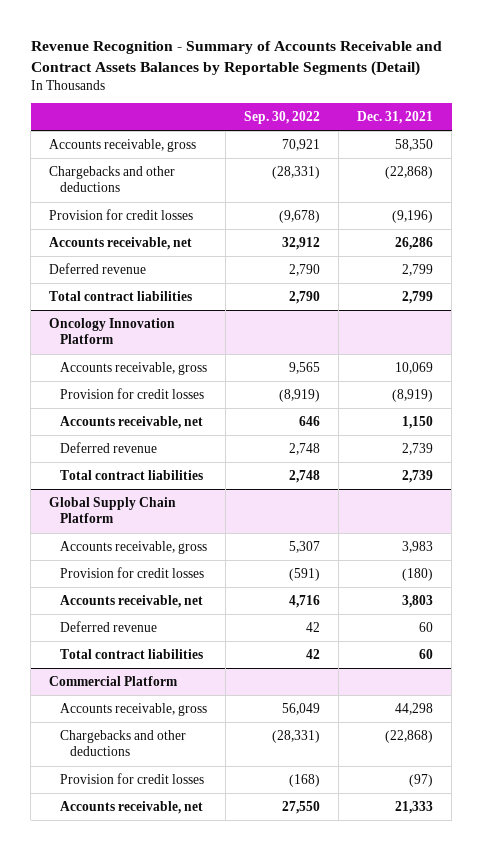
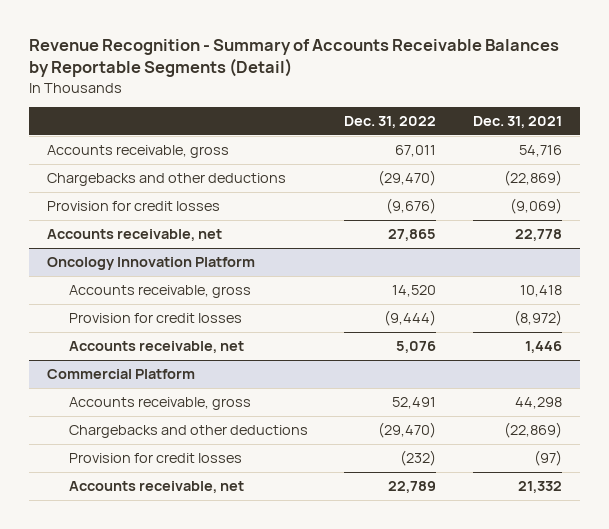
[30,41,442,77] Revenue Recognition - Summary of Accounts Receivable and Contract Assets Balances by Reportable Segments (Detail) -> [28,39,559,78] Revenue Recognition - Summary of Accounts Receivable Balances by Reportable Segments (Detail)
[244,111,321,125] Sep. 30, 2022 -> none
none -> [344,116,437,129] Dec. 31, 2022
[49,262,147,274] Deferred revenue -> none
[49,290,193,301] Total contract liabilities -> none
[395,138,434,151] 58,350 -> [518,145,562,158] 54,716
[385,165,434,179] (22,868) -> [503,170,562,187] (22,869)
[392,209,434,223] (9,196) -> [509,198,562,215] (9,069)
[395,236,434,250] 26,286 -> [514,229,562,242] 22,778
[59,441,157,453] Deferred revenue -> none
[59,469,203,480] Total contract liabilities -> none
[49,496,177,524] Global Supply Chain Platform -> none
[59,540,207,554] Accounts receivable, gross -> none
[59,566,204,578] Provision for credit losses -> none
[59,594,203,608] Accounts receivable, net -> none
[59,620,157,632] Deferred revenue -> none
[59,648,203,659] Total contract liabilities -> none
[395,361,434,374] 10,069 -> [519,285,562,298] 10,418
[392,388,434,402] (8,919) -> [513,310,562,327] (8,972)
[402,415,434,429] 1,150 -> [524,341,562,354] 1,446
[385,729,434,743] (22,868) -> [503,422,562,439] (22,869)
[395,800,434,814] 21,333 -> [517,481,562,494] 21,332

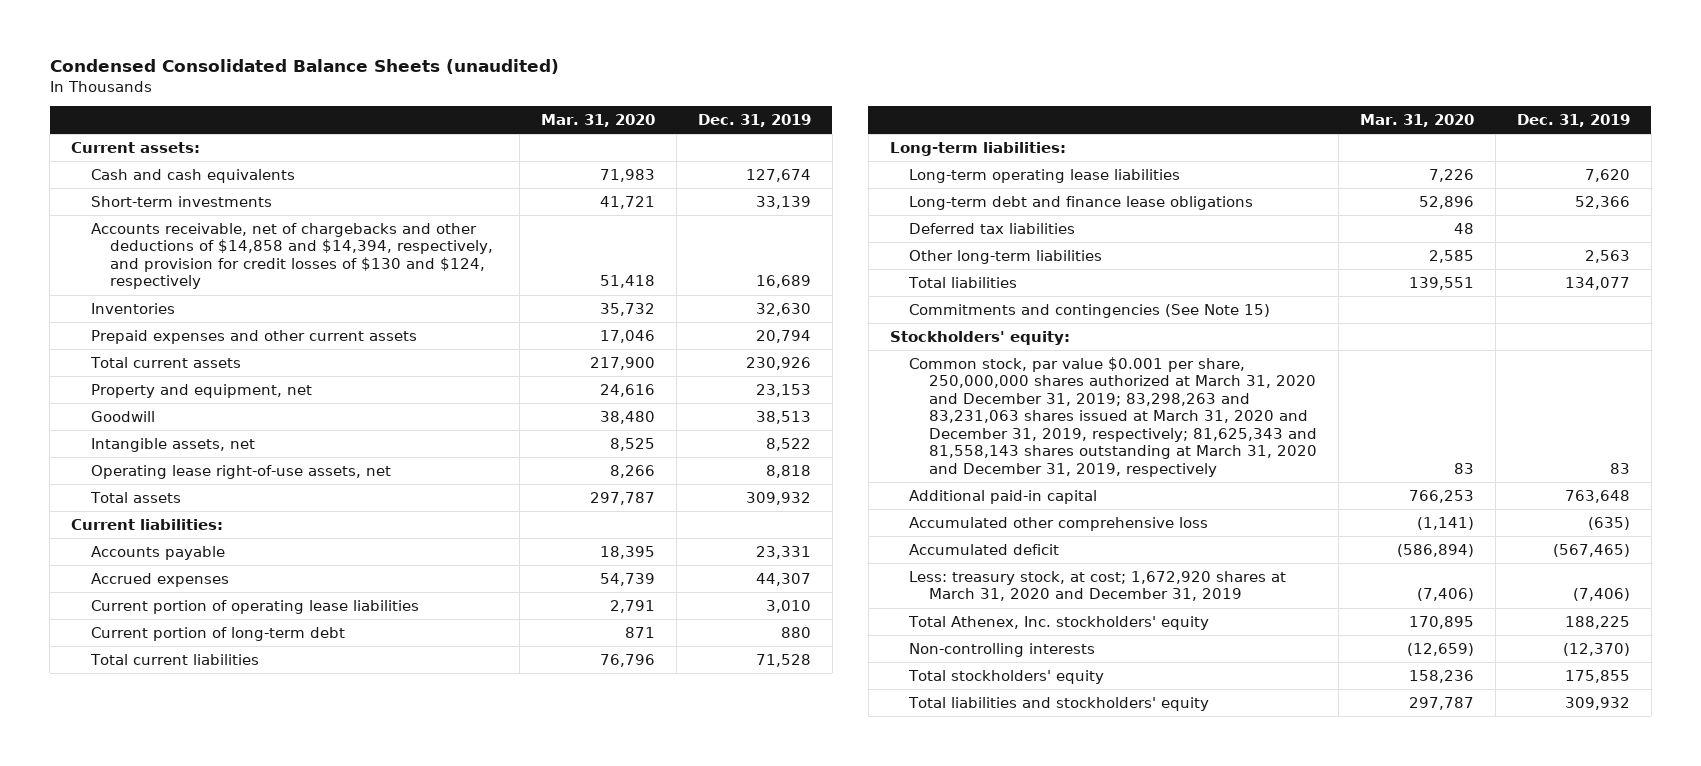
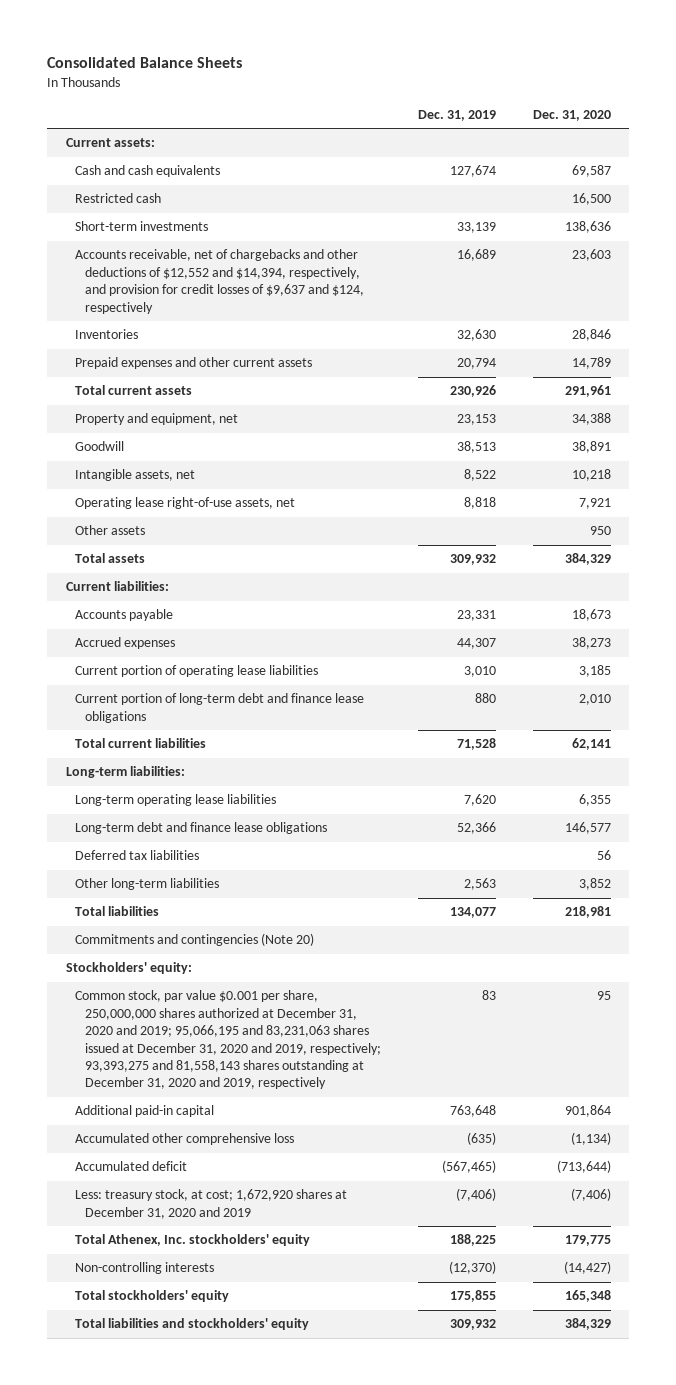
[49,58,559,74] Condensed Consolidated Balance Sheets (unaudited) -> [47,57,243,69] Consolidated Balance Sheets
[540,113,655,127] Mar. 31, 2020 -> none
none -> [532,109,611,121] Dec. 31, 2020
none -> [75,193,162,204] Restricted cash
[90,223,494,290] Accounts receivable, net of chargebacks and other deductions of $14,858 and $14,394, respectively, and provision for credit losses of $130 and $124, respectively -> [75,249,364,314] Accounts receivable, net of chargebacks and other deductions of $12,552 and $14,394, respectively, and provision for credit losses of $9,637 and $124, respectively
none -> [75,525,146,536] Other assets
[90,627,345,642] Current portion of long-term debt -> [75,693,365,723] Current portion of long-term debt and finance lease obligations
[909,304,1271,319] Commitments and contingencies (See Note 15) -> [75,933,315,947] Commitments and contingencies (Note 20)
[909,357,1318,477] Common stock, par value $0.001 per share, 250,000,000 shares authorized at March 31, 2020 and December 31, 2019; 83,298,263 and 83,231,063 shares issued at March 31, 2020 and December 31, 2019, respectively; 81,625,343 and 81,558,143 shares outstanding at March 31, 2020 and December 31, 2019, respectively -> [75,990,381,1090] Common stock, par value $0.001 per share, 250,000,000 shares authorized at December 31, 2020 and 2019; 95,066,195 and 83,231,063 shares issued at December 31, 2020 and 2019, respectively; 93,393,275 and 81,558,143 shares outstanding at December 31, 2020 and 2019, respectively
[909,571,1287,602] Less: treasury stock, at cost; 1,672,920 shares at March 31, 2020 and December 31, 2019 -> [75,1189,348,1219] Less: treasury stock, at cost; 1,672,920 shares at December 31, 2020 and 2019

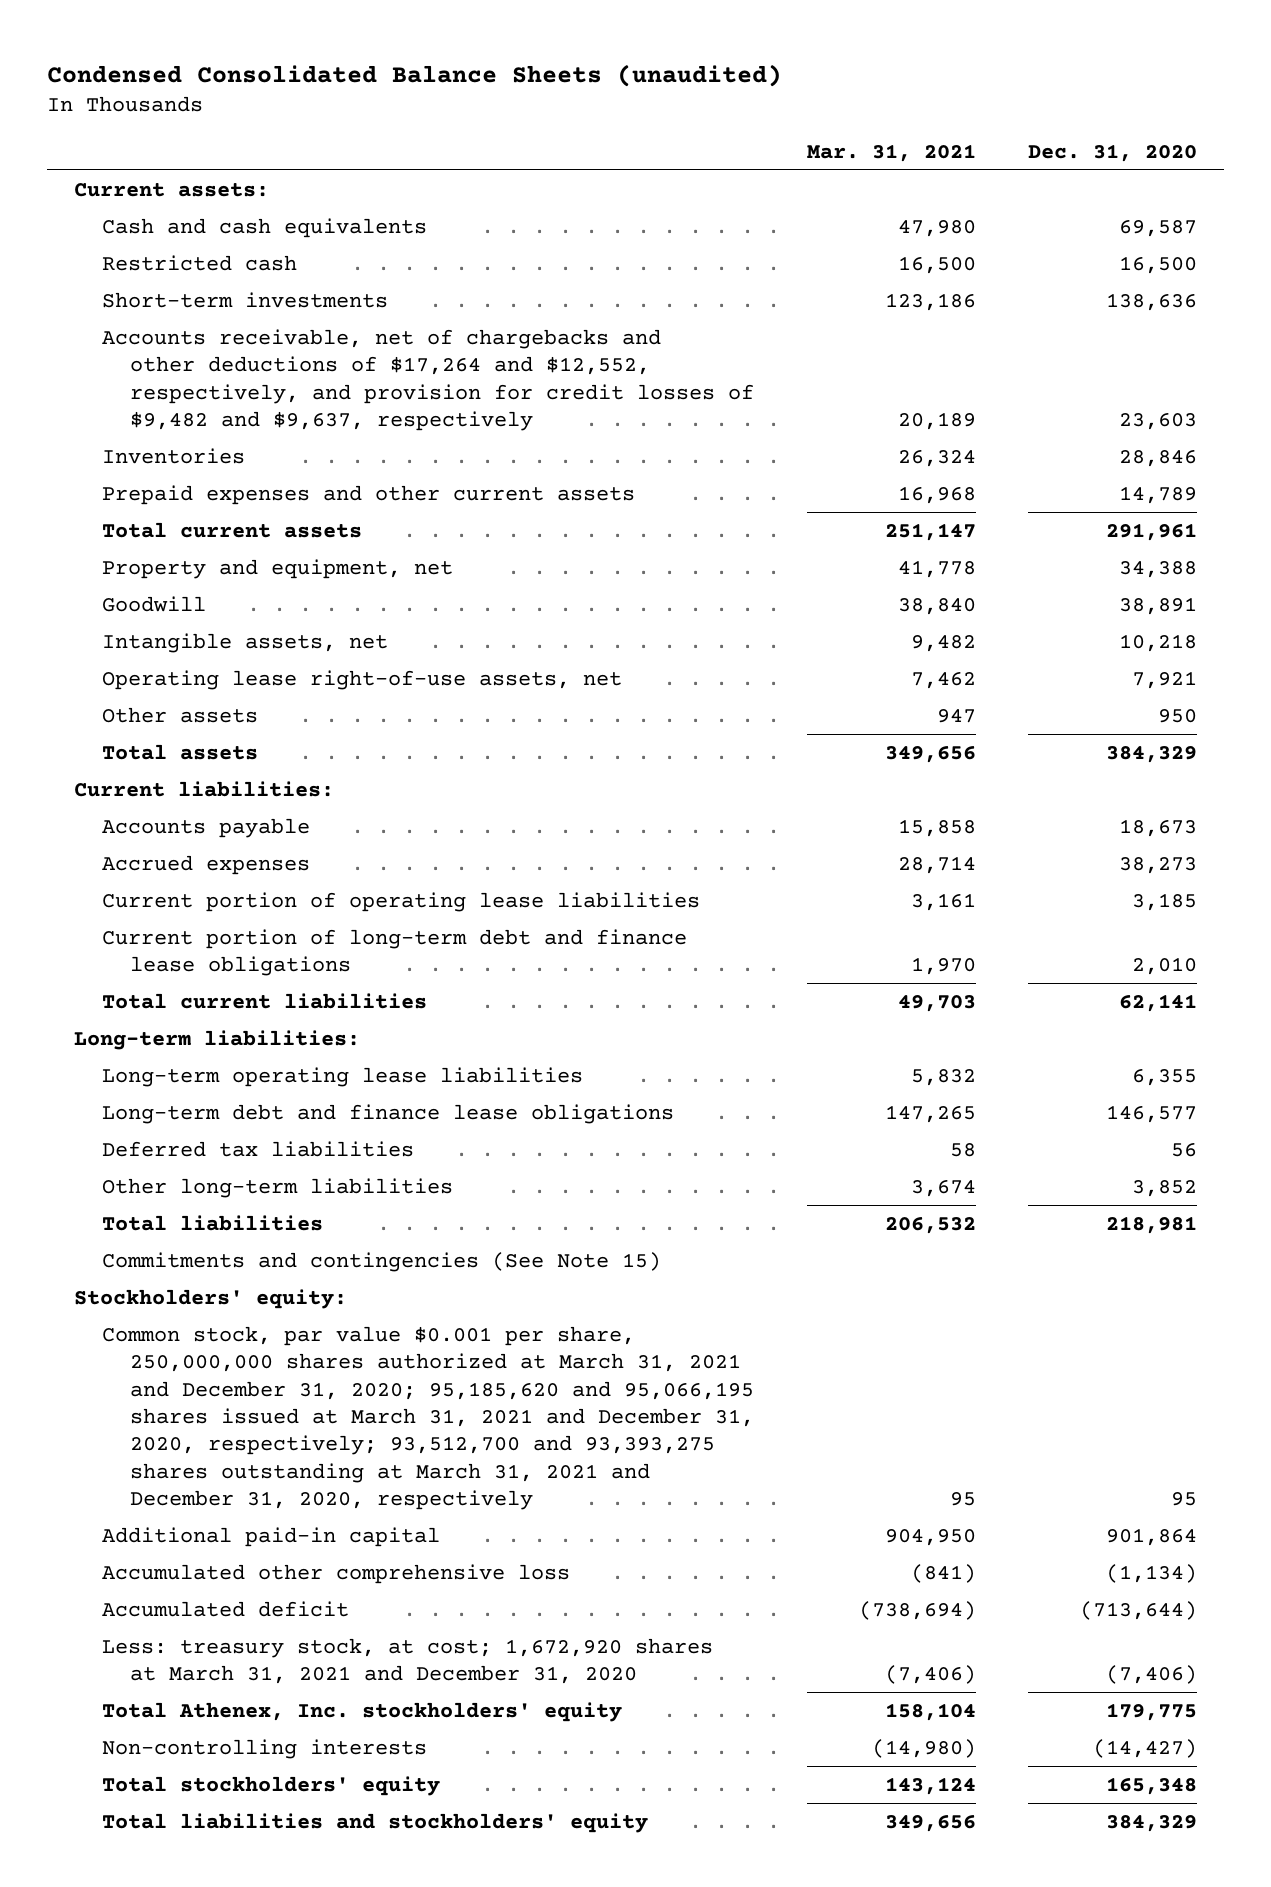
[47,57,243,69] Consolidated Balance Sheets -> [47,63,783,87] Condensed Consolidated Balance Sheets (unaudited)
[417,109,496,121] Dec. 31, 2019 -> none
none -> [806,143,976,162] Mar. 31, 2021
[75,249,364,314] Accounts receivable, net of chargebacks and other deductions of $12,552 and $14,394, respectively, and provision for credit losses of $9,637 and $124, respectively -> [101,328,754,432] Accounts receivable, net of chargebacks and other deductions of $17,264 and $12,552, respectively, and provision for credit losses of $9,482 and $9,637, respectively
[75,933,315,947] Commitments and contingencies (Note 20) -> [101,1251,661,1272] Commitments and contingencies (See Note 15)
[75,990,381,1090] Common stock, par value $0.001 per share, 250,000,000 shares authorized at December 31, 2020 and 2019; 95,066,195 and 83,231,063 shares issued at December 31, 2020 and 2019, respectively; 93,393,275 and 81,558,143 shares outstanding at December 31, 2020 and 2019, respectively -> [101,1325,754,1511] Common stock, par value $0.001 per share, 250,000,000 shares authorized at March 31, 2021 and December 31, 2020; 95,185,620 and 95,066,195 shares issued at March 31, 2021 and December 31, 2020, respectively; 93,512,700 and 93,393,275 shares outstanding at March 31, 2021 and December 31, 2020, respectively
[75,1189,348,1219] Less: treasury stock, at cost; 1,672,920 shares at December 31, 2020 and 2019 -> [101,1637,713,1685] Less: treasury stock, at cost; 1,672,920 shares at March 31, 2021 and December 31, 2020

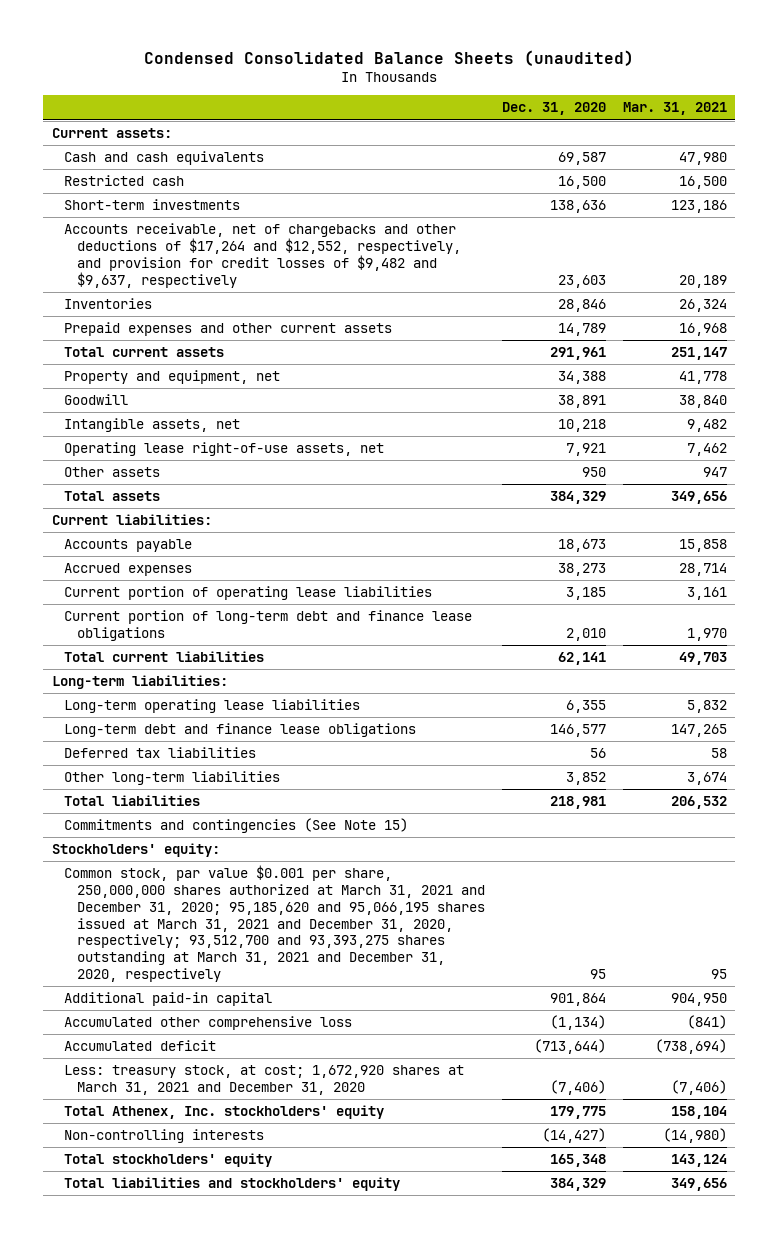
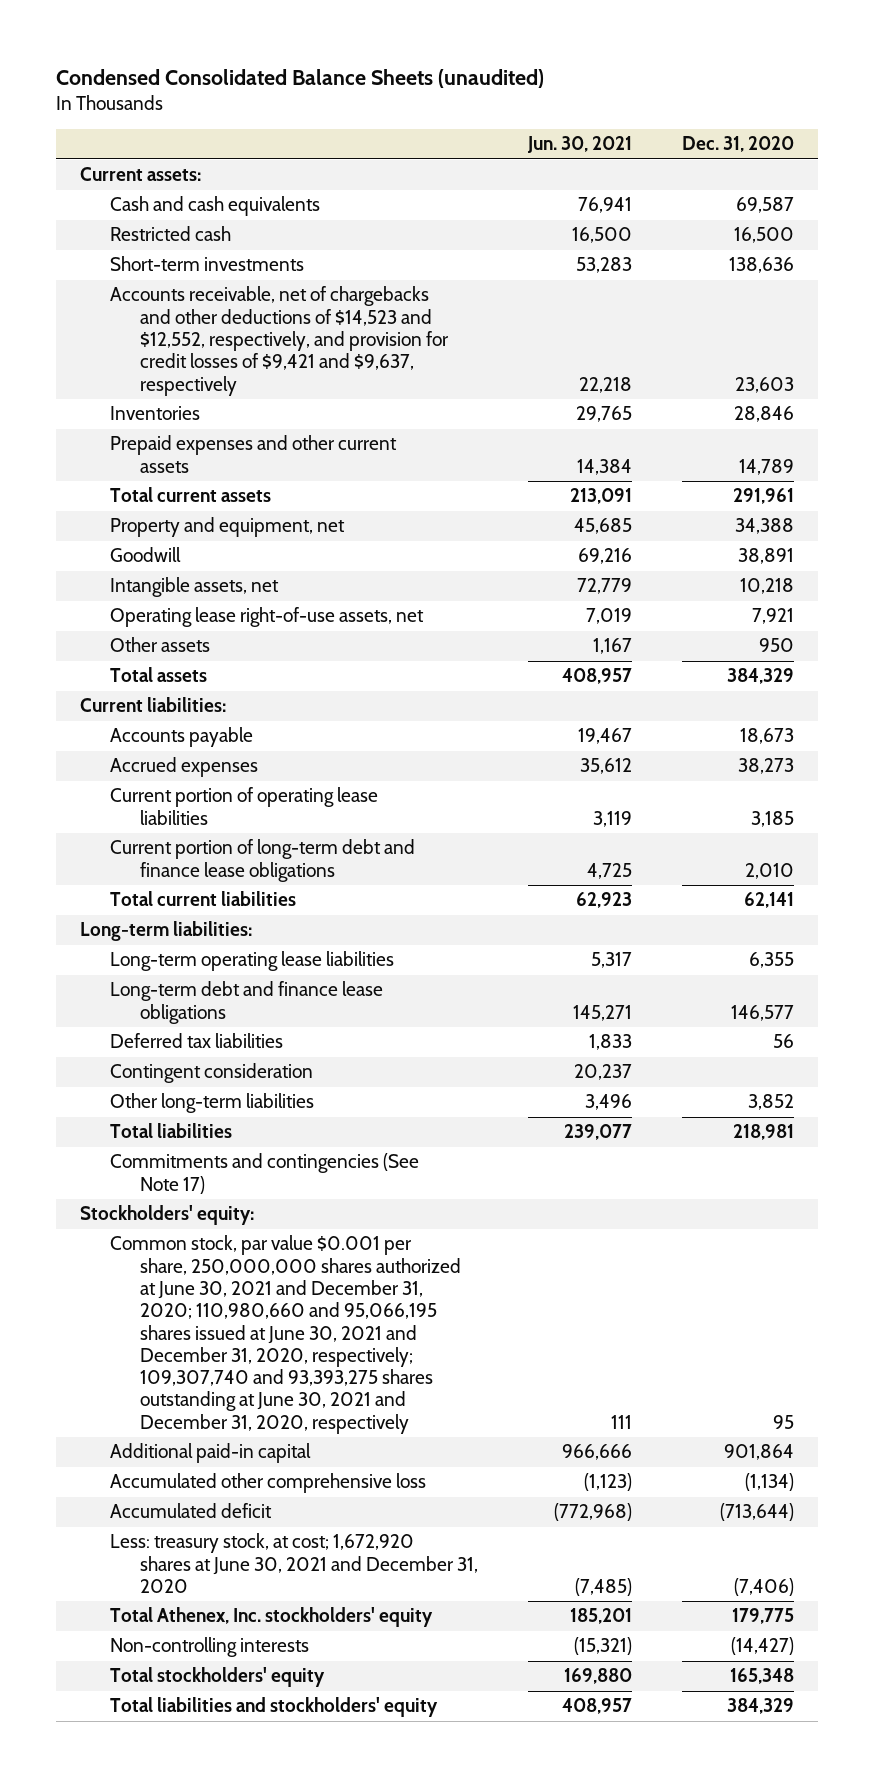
[622,102,727,116] Mar. 31, 2021 -> none
none -> [527,136,633,154] Jun. 30, 2021
[64,222,462,288] Accounts receivable, net of chargebacks and other deductions of $17,264 and $12,552, respectively, and provision for credit losses of $9,482 and $9,637, respectively -> [110,286,450,396] Accounts receivable, net of chargebacks and other deductions of $14,523 and $12,552, respectively, and provision for credit losses of $9,421 and $9,637, respectively
none -> [110,1063,314,1084] Contingent consideration
[64,817,409,833] Commitments and contingencies (See Note 15) -> [110,1153,420,1194] Commitments and contingencies (See Note 17)
[64,864,486,983] Common stock, par value $0.001 per share, 250,000,000 shares authorized at March 31, 2021 and December 31, 2020; 95,185,620 and 95,066,195 shares issued at March 31, 2021 and December 31, 2020, respectively; 93,512,700 and 93,393,275 shares outstanding at March 31, 2021 and December 31, 2020, respectively -> [110,1235,462,1434] Common stock, par value $0.001 per share, 250,000,000 shares authorized at June 30, 2021 and December 31, 2020; 110,980,660 and 95,066,195 shares issued at June 30, 2021 and December 31, 2020, respectively; 109,307,740 and 93,393,275 shares outstanding at June 30, 2021 and December 31, 2020, respectively
[64,1064,465,1095] Less: treasury stock, at cost; 1,672,920 shares at March 31, 2021 and December 31, 2020 -> [110,1533,479,1593] Less: treasury stock, at cost; 1,672,920 shares at June 30, 2021 and December 31, 2020

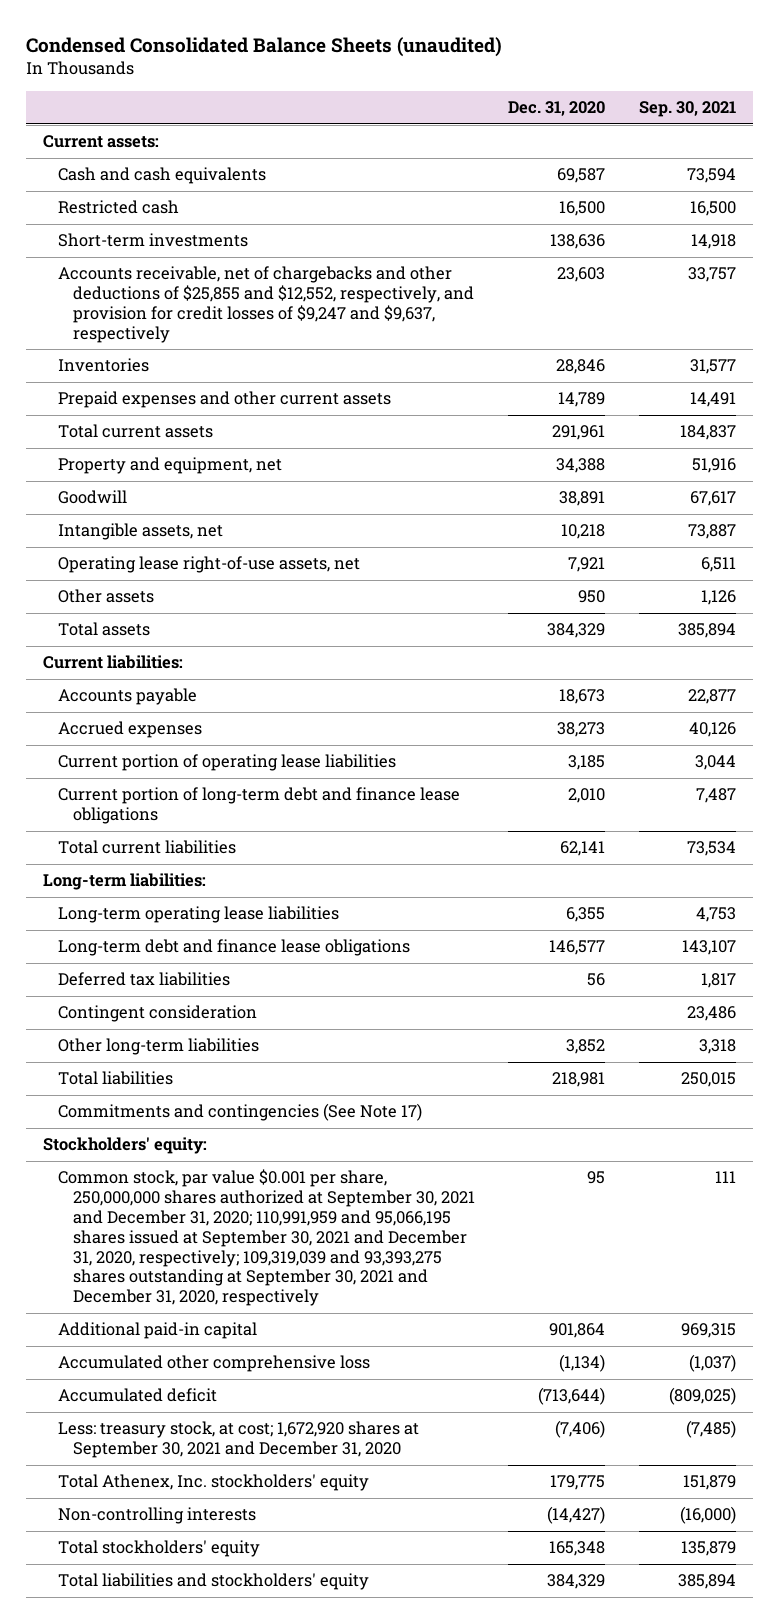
[527,136,633,154] Jun. 30, 2021 -> none
none -> [638,101,736,118] Sep. 30, 2021
[110,286,450,396] Accounts receivable, net of chargebacks and other deductions of $14,523 and $12,552, respectively, and provision for credit losses of $9,421 and $9,637, respectively -> [57,266,474,343] Accounts receivable, net of chargebacks and other deductions of $25,855 and $12,552, respectively, and provision for credit losses of $9,247 and $9,637, respectively
[110,1235,462,1434] Common stock, par value $0.001 per share, 250,000,000 shares authorized at June 30, 2021 and December 31, 2020; 110,980,660 and 95,066,195 shares issued at June 30, 2021 and December 31, 2020, respectively; 109,307,740 and 93,393,275 shares outstanding at June 30, 2021 and December 31, 2020, respectively -> [57,1169,475,1307] Common stock, par value $0.001 per share, 250,000,000 shares authorized at September 30, 2021 and December 31, 2020; 110,991,959 and 95,066,195 shares issued at September 30, 2021 and December 31, 2020, respectively; 109,319,039 and 93,393,275 shares outstanding at September 30, 2021 and December 31, 2020, respectively
[110,1533,479,1593] Less: treasury stock, at cost; 1,672,920 shares at June 30, 2021 and December 31, 2020 -> [57,1421,419,1459] Less: treasury stock, at cost; 1,672,920 shares at September 30, 2021 and December 31, 2020

